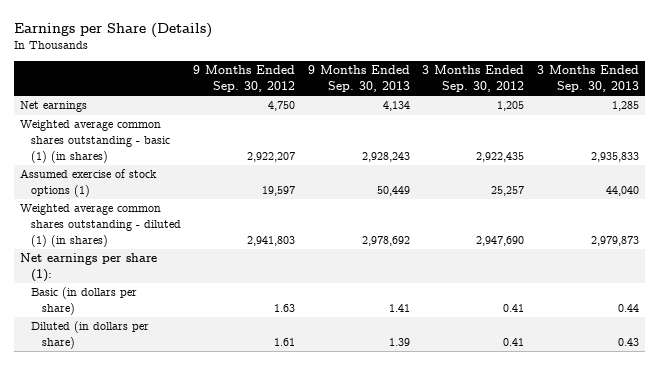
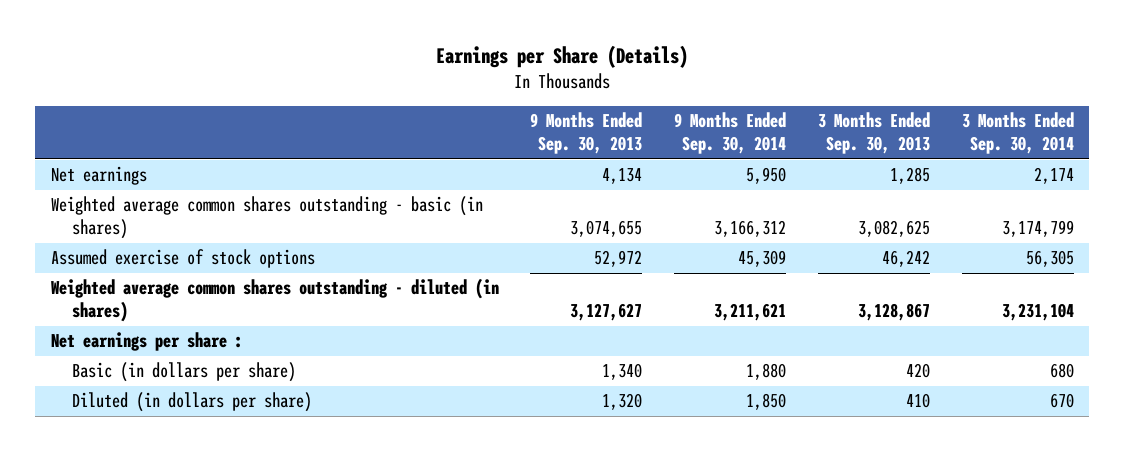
[193,65,296,93] 9 Months Ended Sep. 30, 2012 -> none
[422,65,525,93] 3 Months Ended Sep. 30, 2012 -> none
none -> [674,112,787,154] 9 Months Ended Sep. 30, 2014
none -> [961,112,1074,154] 3 Months Ended Sep. 30, 2014
[20,120,170,163] Weighted average common shares outstanding - basic (1) (in shares) -> [50,196,483,239] Weighted average common shares outstanding - basic (in shares)
[361,151,410,162] 2,928,243 -> [570,219,643,237] 3,074,655
[590,151,639,162] 2,935,833 -> [857,219,930,237] 3,082,625
[20,169,158,198] Assumed exercise of stock options (1) -> [50,249,315,269] Assumed exercise of stock options
[376,186,410,197] 50,449 -> [594,250,643,268] 52,972
[605,186,639,197] 44,040 -> [881,250,930,268] 46,242
[20,204,181,247] Weighted average common shares outstanding - diluted (1) (in shares) -> [50,278,499,322] Weighted average common shares outstanding - diluted (in shares)
[361,235,410,246] 2,978,692 -> [570,302,643,321] 3,127,627
[590,235,639,246] 2,979,873 -> [857,302,930,321] 3,128,867
[20,253,158,283] Net earnings per share (1): -> [50,332,243,352] Net earnings per share :
[388,304,410,313] 1.41 -> [602,363,643,381] 1,340
[617,304,639,313] 0.44 -> [905,363,930,379] 420
[388,338,410,347] 1.39 -> [602,393,643,411] 1,320
[617,338,639,347] 0.43 -> [905,393,930,409] 410

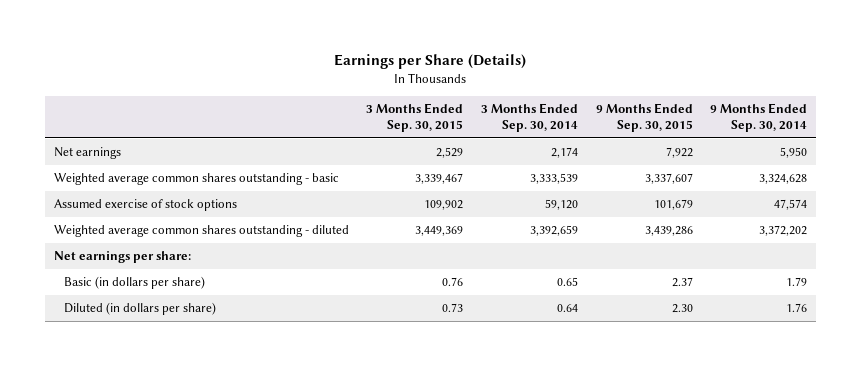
[530,112,643,154] 9 Months Ended Sep. 30, 2013 -> none
[817,112,930,154] 3 Months Ended Sep. 30, 2013 -> none
none -> [366,102,464,133] 3 Months Ended Sep. 30, 2015
none -> [595,102,693,133] 9 Months Ended Sep. 30, 2015
[50,196,483,239] Weighted average common shares outstanding - basic (in shares) -> [53,173,339,186] Weighted average common shares outstanding - basic
[714,219,787,237] 3,166,312 -> [759,174,808,185] 3,324,628
[1001,219,1074,237] 3,174,799 -> [529,173,578,185] 3,333,539
[738,250,787,268] 45,309 -> [774,199,808,211] 47,574
[1025,250,1074,268] 56,305 -> [544,199,578,211] 59,120
[50,278,499,322] Weighted average common shares outstanding - diluted (in shares) -> [53,225,349,238] Weighted average common shares outstanding - diluted
[714,302,787,321] 3,211,621 -> [759,225,808,237] 3,372,202
[1001,302,1074,321] 3,231,104 -> [529,225,578,237] 3,392,659
[50,332,243,352] Net earnings per share : -> [53,251,191,264] Net earnings per share:
[746,363,787,381] 1,880 -> [786,277,808,287] 1.79
[1049,363,1074,379] 680 -> [556,277,578,287] 0.65
[746,393,787,411] 1,850 -> [786,303,808,313] 1.76
[1049,393,1074,409] 670 -> [556,304,578,313] 0.64

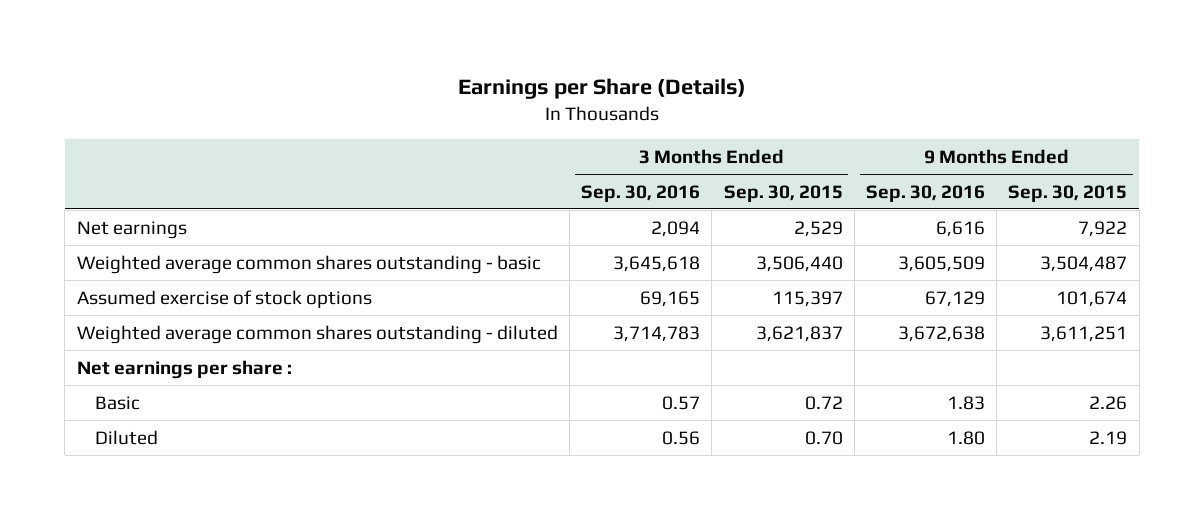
[480,102,578,133] 3 Months Ended Sep. 30, 2014 -> none
[710,102,808,133] 9 Months Ended Sep. 30, 2014 -> none
none -> [581,184,701,202] Sep. 30, 2016
none -> [866,184,986,202] Sep. 30, 2016
[415,173,464,185] 3,339,467 -> [755,255,843,272] 3,506,440
[644,173,693,185] 3,337,607 -> [1040,255,1128,272] 3,504,487
[424,200,464,211] 109,902 -> [771,290,843,307] 115,397
[653,199,693,211] 101,679 -> [1056,290,1128,307] 101,674
[415,226,464,237] 3,449,369 -> [755,325,843,342] 3,621,837
[644,226,693,237] 3,439,286 -> [1040,325,1128,342] 3,611,251
[53,251,191,264] Net earnings per share: -> [76,359,292,379] Net earnings per share :
[63,276,205,290] Basic (in dollars per share) -> [94,395,140,410] Basic
[442,277,464,287] 0.76 -> [804,395,843,410] 0.72
[671,277,693,288] 2.37 -> [1089,395,1128,410] 2.26
[63,302,216,316] Diluted (in dollars per share) -> [94,429,158,445] Diluted
[442,303,464,313] 0.73 -> [804,430,843,445] 0.70
[671,304,693,314] 2.30 -> [1089,430,1128,445] 2.19

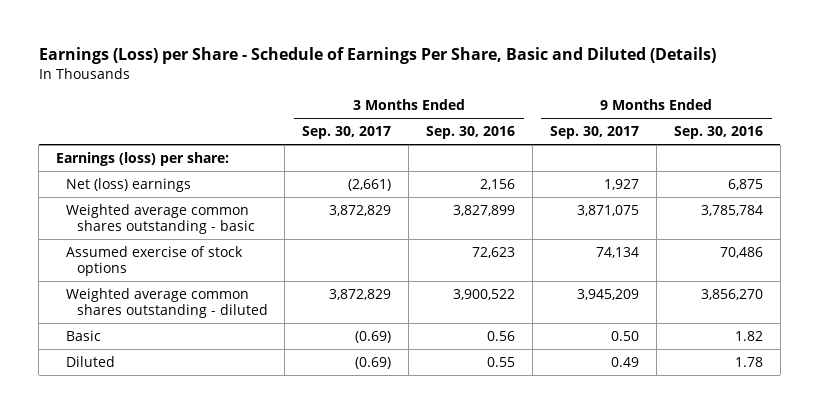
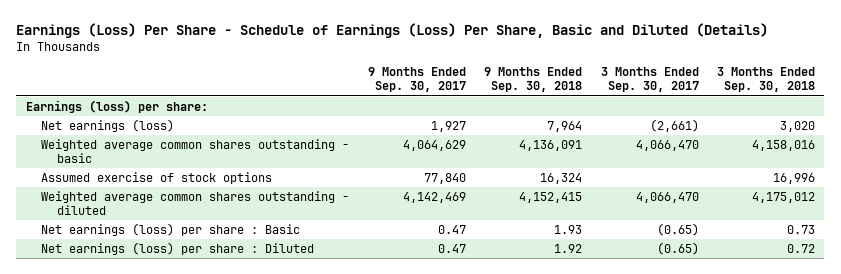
[38,47,716,65] Earnings (Loss) per Share - Schedule of Earnings Per Share, Basic and Diluted (Details) -> [16,22,769,38] Earnings (Loss) Per Share - Schedule of Earnings (Loss) Per Share, Basic and Diluted (Details)
[426,126,516,140] Sep. 30, 2016 -> none
[673,126,763,140] Sep. 30, 2016 -> none
none -> [484,67,583,93] 9 Months Ended Sep. 30, 2018
none -> [717,67,816,93] 3 Months Ended Sep. 30, 2018
[66,329,102,341] Basic -> none
[66,355,116,367] Diluted -> none
[66,177,192,192] Net (loss) earnings -> [41,118,175,132] Net earnings (loss)
[329,204,392,216] 3,872,829 -> [635,139,699,151] 4,066,470
[577,204,640,216] 3,871,075 -> [402,139,466,151] 4,064,629
[596,246,640,258] 74,134 -> [423,172,466,184] 77,840
[329,288,392,300] 3,872,829 -> [635,191,699,203] 4,066,470
[577,288,640,300] 3,945,209 -> [402,191,466,203] 4,142,469
none -> [41,222,301,236] Net earnings (loss) per share : Basic
none -> [41,241,315,255] Net earnings (loss) per share : Diluted

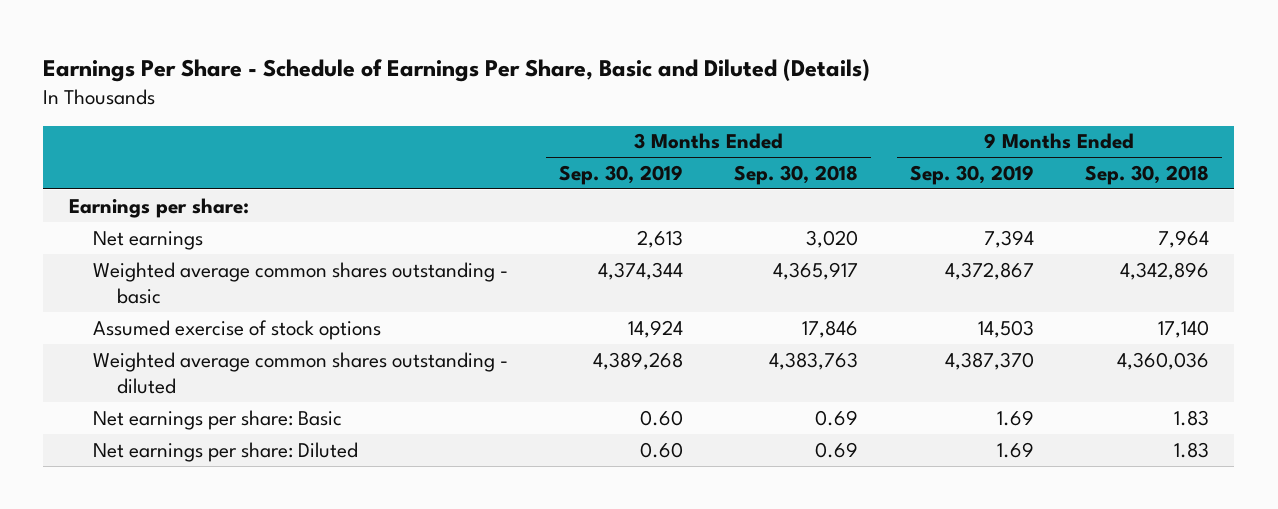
[16,22,769,38] Earnings (Loss) Per Share - Schedule of Earnings (Loss) Per Share, Basic and Diluted (Details) -> [43,59,871,83] Earnings Per Share - Schedule of Earnings Per Share, Basic and Diluted (Details)
[367,67,466,93] 9 Months Ended Sep. 30, 2017 -> none
[600,67,699,93] 3 Months Ended Sep. 30, 2017 -> none
none -> [559,164,684,185] Sep. 30, 2019
none -> [909,164,1034,185] Sep. 30, 2019
[25,99,208,113] Earnings (loss) per share: -> [68,197,249,218] Earnings per share:
[41,118,175,132] Net earnings (loss) -> [92,230,203,250] Net earnings
[519,139,583,151] 4,136,091 -> [1119,261,1209,280] 4,342,896
[752,139,816,151] 4,158,016 -> [773,261,859,280] 4,365,917
[540,172,583,184] 16,324 -> [1157,319,1209,338] 17,140
[773,172,816,184] 16,996 -> [802,319,859,338] 17,846
[519,191,583,203] 4,152,415 -> [1116,351,1209,370] 4,360,036
[752,191,816,203] 4,175,012 -> [769,351,859,370] 4,383,763
[41,222,301,236] Net earnings (loss) per share : Basic -> [92,409,342,430] Net earnings per share: Basic
[554,224,583,234] 1.93 -> [1173,409,1209,426] 1.83
[787,224,816,234] 0.73 -> [815,409,859,426] 0.69
[41,241,315,255] Net earnings (loss) per share : Diluted -> [92,441,358,462] Net earnings per share: Diluted
[554,243,583,253] 1.92 -> [1173,441,1209,458] 1.83
[787,243,816,253] 0.72 -> [815,441,859,458] 0.69

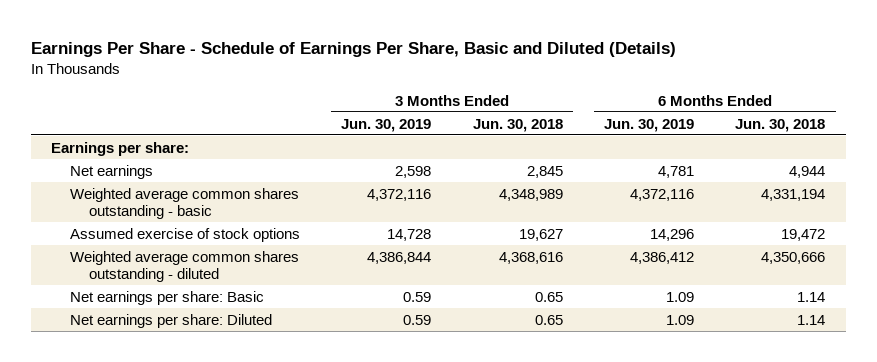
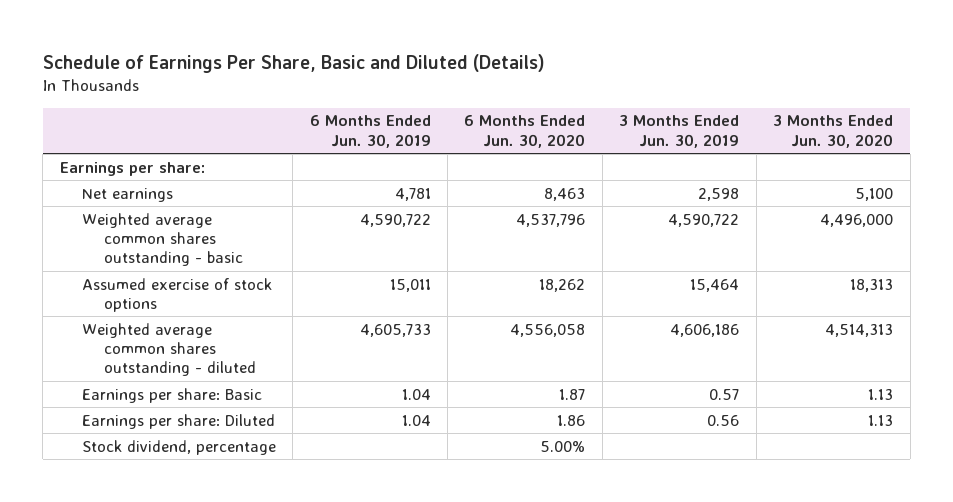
[30,41,676,57] Earnings Per Share - Schedule of Earnings Per Share, Basic and Diluted (Details) -> [42,53,545,73] Schedule of Earnings Per Share, Basic and Diluted (Details)
[472,118,563,132] Jun. 30, 2018 -> none
[735,118,826,132] Jun. 30, 2018 -> none
none -> [464,115,586,148] 6 Months Ended Jun. 30, 2020
none -> [773,115,894,148] 3 Months Ended Jun. 30, 2020
[367,188,432,201] 4,372,116 -> [668,213,740,227] 4,590,722
[630,188,695,201] 4,372,116 -> [359,213,431,227] 4,590,722
[387,228,432,241] 14,728 -> [690,278,740,292] 15,464
[650,228,695,241] 14,296 -> [389,278,431,292] 15,011
[367,251,432,264] 4,386,844 -> [670,323,740,337] 4,606,186
[630,251,695,264] 4,386,412 -> [359,323,431,337] 4,605,733
[70,290,265,305] Net earnings per share: Basic -> [81,387,262,403] Earnings per share: Basic
[403,291,432,302] 0.59 -> [709,388,740,400] 0.57
[666,291,695,302] 1.09 -> [401,388,431,400] 1.04
[70,313,273,328] Net earnings per share: Diluted -> [81,413,275,429] Earnings per share: Diluted
[403,314,432,325] 0.59 -> [707,414,740,426] 0.56
[666,314,695,325] 1.09 -> [401,414,431,426] 1.04
none -> [81,439,276,455] Stock dividend, percentage

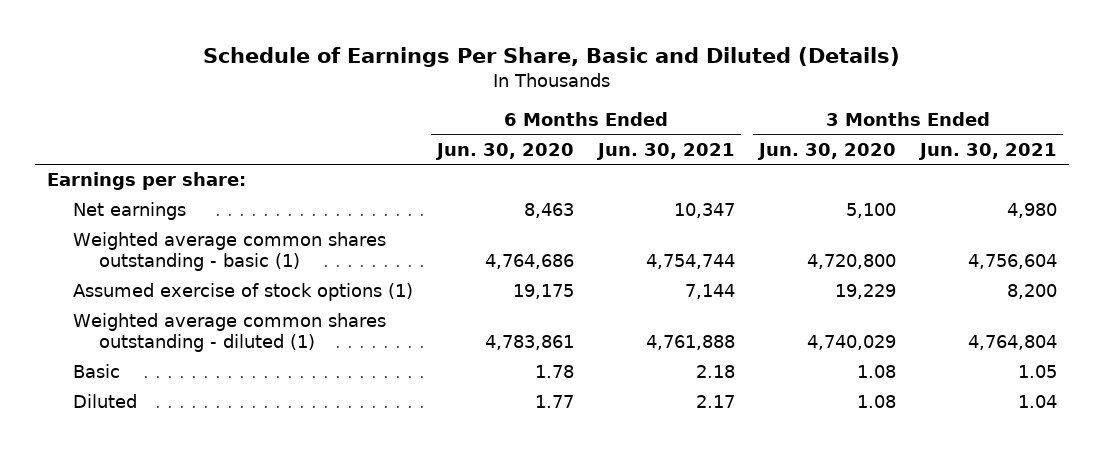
[309,115,431,148] 6 Months Ended Jun. 30, 2019 -> none
[619,115,740,148] 3 Months Ended Jun. 30, 2019 -> none
none -> [596,142,736,160] Jun. 30, 2021
none -> [918,142,1058,160] Jun. 30, 2021
[81,439,276,455] Stock dividend, percentage -> none
[81,212,243,267] Weighted average common shares outstanding - basic -> [73,232,387,272] Weighted average common shares outstanding - basic (1)
[516,213,586,227] 4,537,796 -> [485,254,575,270] 4,764,686
[820,213,894,227] 4,496,000 -> [807,254,897,270] 4,720,800
[81,277,272,312] Assumed exercise of stock options -> [73,283,414,302] Assumed exercise of stock options (1)
[539,278,586,292] 18,262 -> [513,284,575,300] 19,175
[850,278,894,292] 18,313 -> [835,284,897,300] 19,229
[81,322,256,377] Weighted average common shares outstanding - diluted -> [73,313,387,353] Weighted average common shares outstanding - diluted (1)
[510,323,586,337] 4,556,058 -> [485,335,575,351] 4,783,861
[825,323,894,337] 4,514,313 -> [807,335,897,351] 4,740,029
[81,387,262,403] Earnings per share: Basic -> [73,364,121,379] Basic
[559,388,586,400] 1.87 -> [535,365,575,379] 1.78
[868,388,894,400] 1.13 -> [857,365,897,379] 1.08
[81,413,275,429] Earnings per share: Diluted -> [73,394,138,409] Diluted
[557,414,586,426] 1.86 -> [535,395,575,409] 1.77
[868,414,894,426] 1.13 -> [857,395,897,409] 1.08

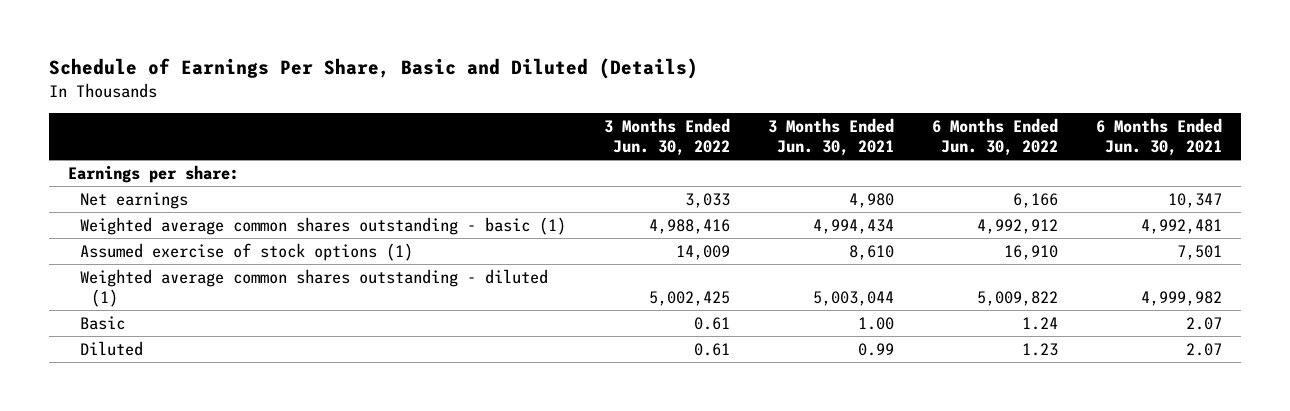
[435,142,575,160] Jun. 30, 2020 -> none
[757,142,897,160] Jun. 30, 2020 -> none
none -> [603,118,730,156] 3 Months Ended Jun. 30, 2022
none -> [932,118,1059,156] 6 Months Ended Jun. 30, 2022
[646,254,736,270] 4,754,744 -> [1141,219,1223,235] 4,992,481
[968,254,1058,270] 4,756,604 -> [812,219,894,235] 4,994,434
[685,284,736,300] 7,144 -> [1177,245,1223,261] 7,501
[1007,284,1058,300] 8,200 -> [848,245,894,261] 8,610
[646,335,736,351] 4,761,888 -> [1141,290,1223,306] 4,999,982
[968,335,1058,351] 4,764,804 -> [812,290,894,306] 5,003,044
[696,365,736,379] 2.18 -> [1186,317,1223,331] 2.07
[1018,365,1058,379] 1.05 -> [857,317,894,331] 1.00
[696,395,736,409] 2.17 -> [1186,343,1223,357] 2.07
[1018,395,1058,409] 1.04 -> [857,343,894,357] 0.99

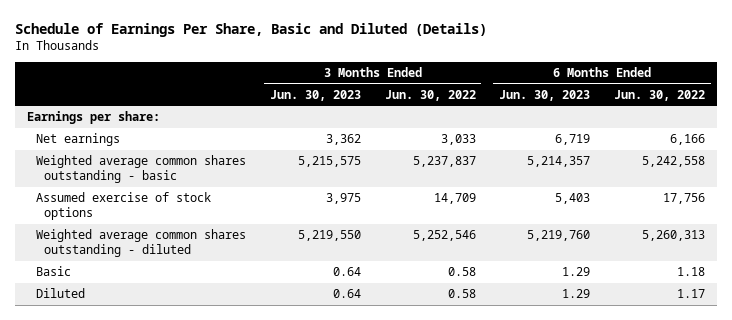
[767,118,894,156] 3 Months Ended Jun. 30, 2021 -> none
[1096,118,1223,156] 6 Months Ended Jun. 30, 2021 -> none
none -> [269,89,361,101] Jun. 30, 2023
none -> [499,89,591,101] Jun. 30, 2023
[79,217,566,236] Weighted average common shares outstanding - basic (1) -> [35,155,246,184] Weighted average common shares outstanding - basic
[648,219,730,235] 4,988,416 -> [412,156,476,168] 5,237,837
[977,219,1059,235] 4,992,912 -> [642,156,706,168] 5,242,558
[79,243,413,262] Assumed exercise of stock options (1) -> [35,192,211,221] Assumed exercise of stock options
[675,245,730,261] 14,009 -> [433,193,476,205] 14,709
[1004,245,1059,261] 16,910 -> [663,193,706,205] 17,756
[79,269,548,307] Weighted average common shares outstanding - diluted (1) -> [35,229,246,258] Weighted average common shares outstanding - diluted
[648,290,730,306] 5,002,425 -> [412,230,476,242] 5,252,546
[977,290,1059,306] 5,009,822 -> [642,230,706,242] 5,260,313
[693,317,730,331] 0.61 -> [447,267,476,277] 0.58
[1022,317,1059,331] 1.24 -> [677,267,706,277] 1.18
[693,343,730,357] 0.61 -> [447,289,476,299] 0.58
[1022,343,1059,357] 1.23 -> [677,289,706,299] 1.17

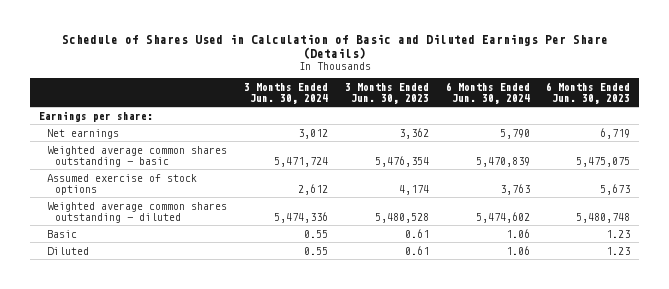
[15,22,488,37] Schedule of Earnings Per Share, Basic and Diluted (Details) -> [61,33,608,59] Schedule of Shares Used in Calculation of Basic and Diluted Earnings Per Share (Details)
[384,89,476,101] Jun. 30, 2022 -> none
[614,89,706,101] Jun. 30, 2022 -> none
none -> [243,82,328,104] 3 Months Ended Jun. 30, 2024
none -> [445,81,530,104] 6 Months Ended Jun. 30, 2024
[297,156,361,168] 5,215,575 -> [374,155,429,167] 5,476,354
[527,156,591,168] 5,214,357 -> [576,156,631,167] 5,475,075
[325,193,361,205] 3,975 -> [398,184,429,195] 4,174
[555,193,591,205] 5,403 -> [600,183,631,195] 5,673
[297,230,361,242] 5,219,550 -> [374,212,429,223] 5,480,528
[527,230,591,242] 5,219,760 -> [576,212,631,223] 5,480,748
[332,267,361,277] 0.64 -> [404,228,429,238] 0.61
[562,267,591,277] 1.29 -> [606,229,631,238] 1.23
[332,289,361,299] 0.64 -> [404,245,429,255] 0.61
[562,289,591,299] 1.29 -> [606,246,631,255] 1.23

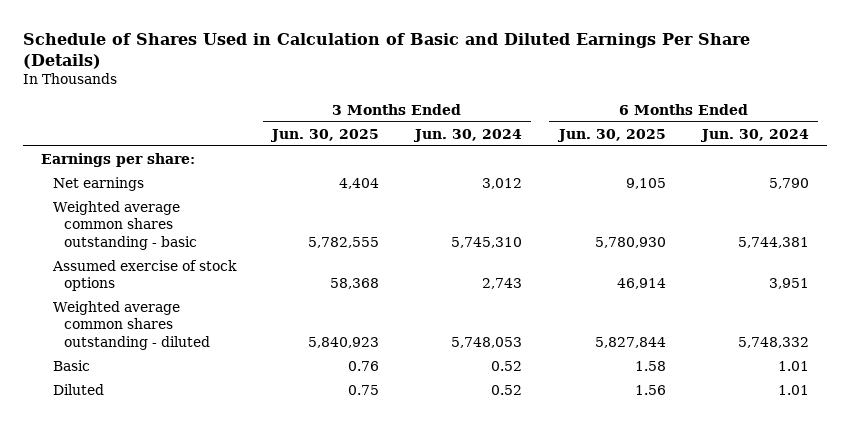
[344,82,429,104] 3 Months Ended Jun. 30, 2023 -> none
[546,81,631,104] 6 Months Ended Jun. 30, 2023 -> none
none -> [269,128,379,142] Jun. 30, 2025
none -> [556,128,666,142] Jun. 30, 2025
[273,156,328,167] 5,471,724 -> [451,236,523,248] 5,745,310
[475,156,530,167] 5,470,839 -> [737,236,809,248] 5,744,381
[297,183,328,195] 2,612 -> [482,278,523,290] 2,743
[499,183,530,195] 3,763 -> [768,278,809,290] 3,951
[273,211,328,223] 5,474,336 -> [451,336,523,348] 5,748,053
[475,211,530,223] 5,474,602 -> [737,336,809,348] 5,748,332
[303,229,328,238] 0.55 -> [491,360,523,371] 0.52
[505,228,530,238] 1.06 -> [777,360,809,371] 1.01
[303,246,328,255] 0.55 -> [491,384,523,395] 0.52
[505,245,530,255] 1.06 -> [777,384,809,395] 1.01

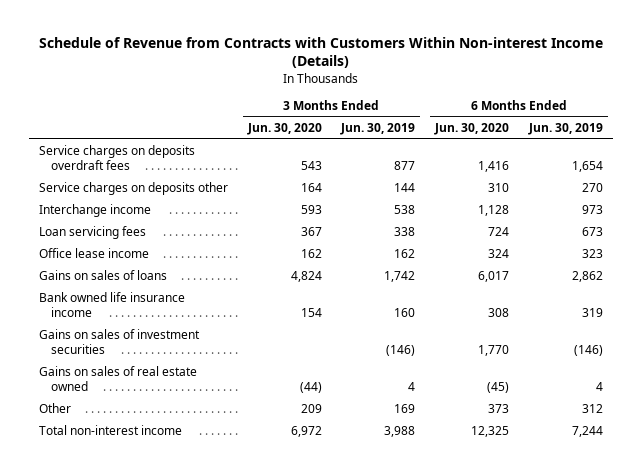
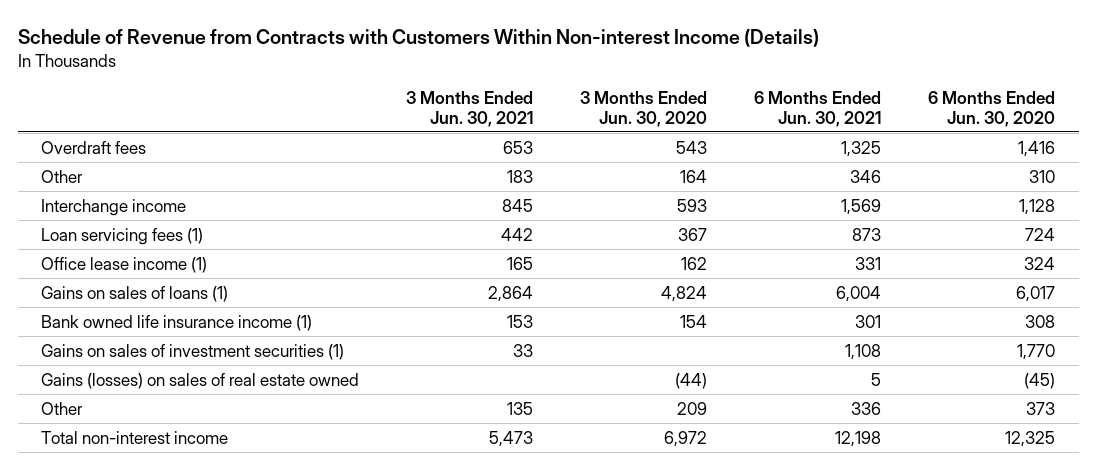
[340,123,416,136] Jun. 30, 2019 -> none
[527,123,603,136] Jun. 30, 2019 -> none
none -> [406,90,534,127] 3 Months Ended Jun. 30, 2021
none -> [754,90,882,127] 6 Months Ended Jun. 30, 2021
[38,145,195,171] Service charges on deposits overdraft fees -> [41,140,147,154] Overdraft fees
[38,182,228,196] Service charges on deposits other -> [41,169,84,183] Other
[38,226,146,240] Loan servicing fees -> [41,227,204,245] Loan servicing fees (1)
[38,248,149,259] Office lease income -> [41,256,208,273] Office lease income (1)
[38,270,167,281] Gains on sales of loans -> [41,285,229,302] Gains on sales of loans (1)
[38,292,185,318] Bank owned life insurance income -> [41,314,313,331] Bank owned life insurance income (1)
[38,329,200,355] Gains on sales of investment securities -> [41,343,345,360] Gains on sales of investment securities (1)
[38,366,197,392] Gains on sales of real estate owned -> [41,372,360,389] Gains (losses) on sales of real estate owned

